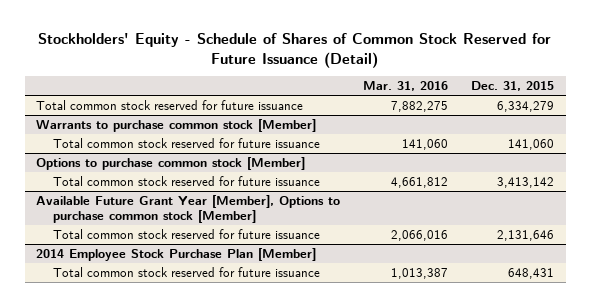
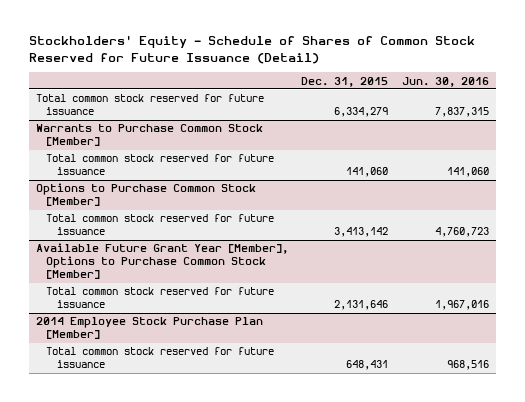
[363,81,449,92] Mar. 31, 2016 -> none
none -> [402,76,490,87] Jun. 30, 2016
[36,118,317,132] Warrants to purchase common stock [Member] -> [35,124,263,147] Warrants to Purchase Common Stock [Member]
[36,156,306,170] Options to purchase common stock [Member] -> [35,183,256,207] Options to Purchase Common Stock [Member]
[36,194,341,223] Available Future Grant Year [Member], Options to purchase common stock [Member] -> [35,243,288,280] Available Future Grant Year [Member], Options to Purchase Common Stock [Member]

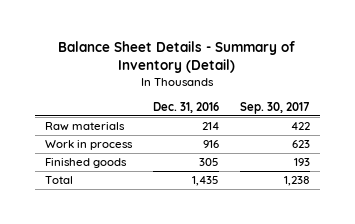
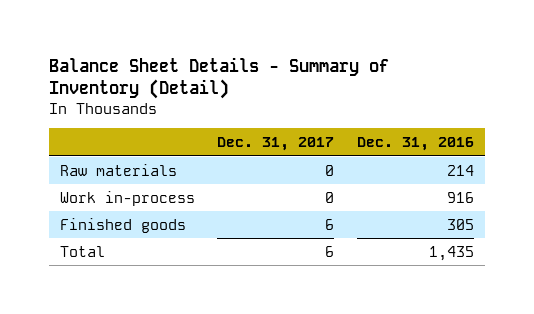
[239,101,310,114] Sep. 30, 2017 -> none
none -> [217,137,335,152] Dec. 31, 2017
[44,140,133,151] Work in process -> [60,190,196,206] Work in-process

